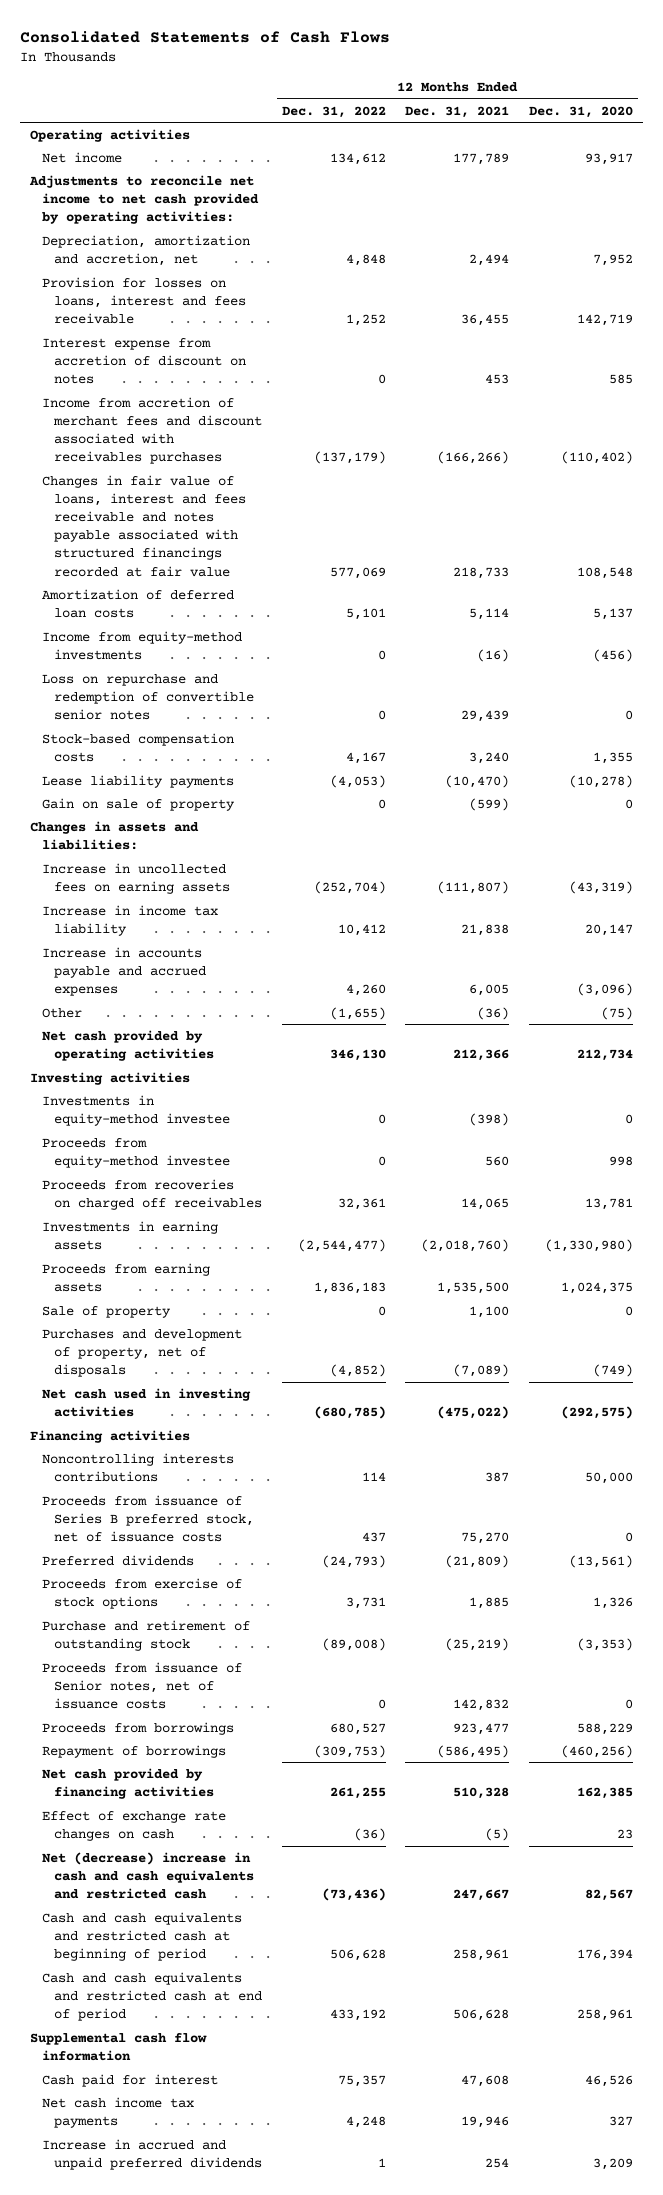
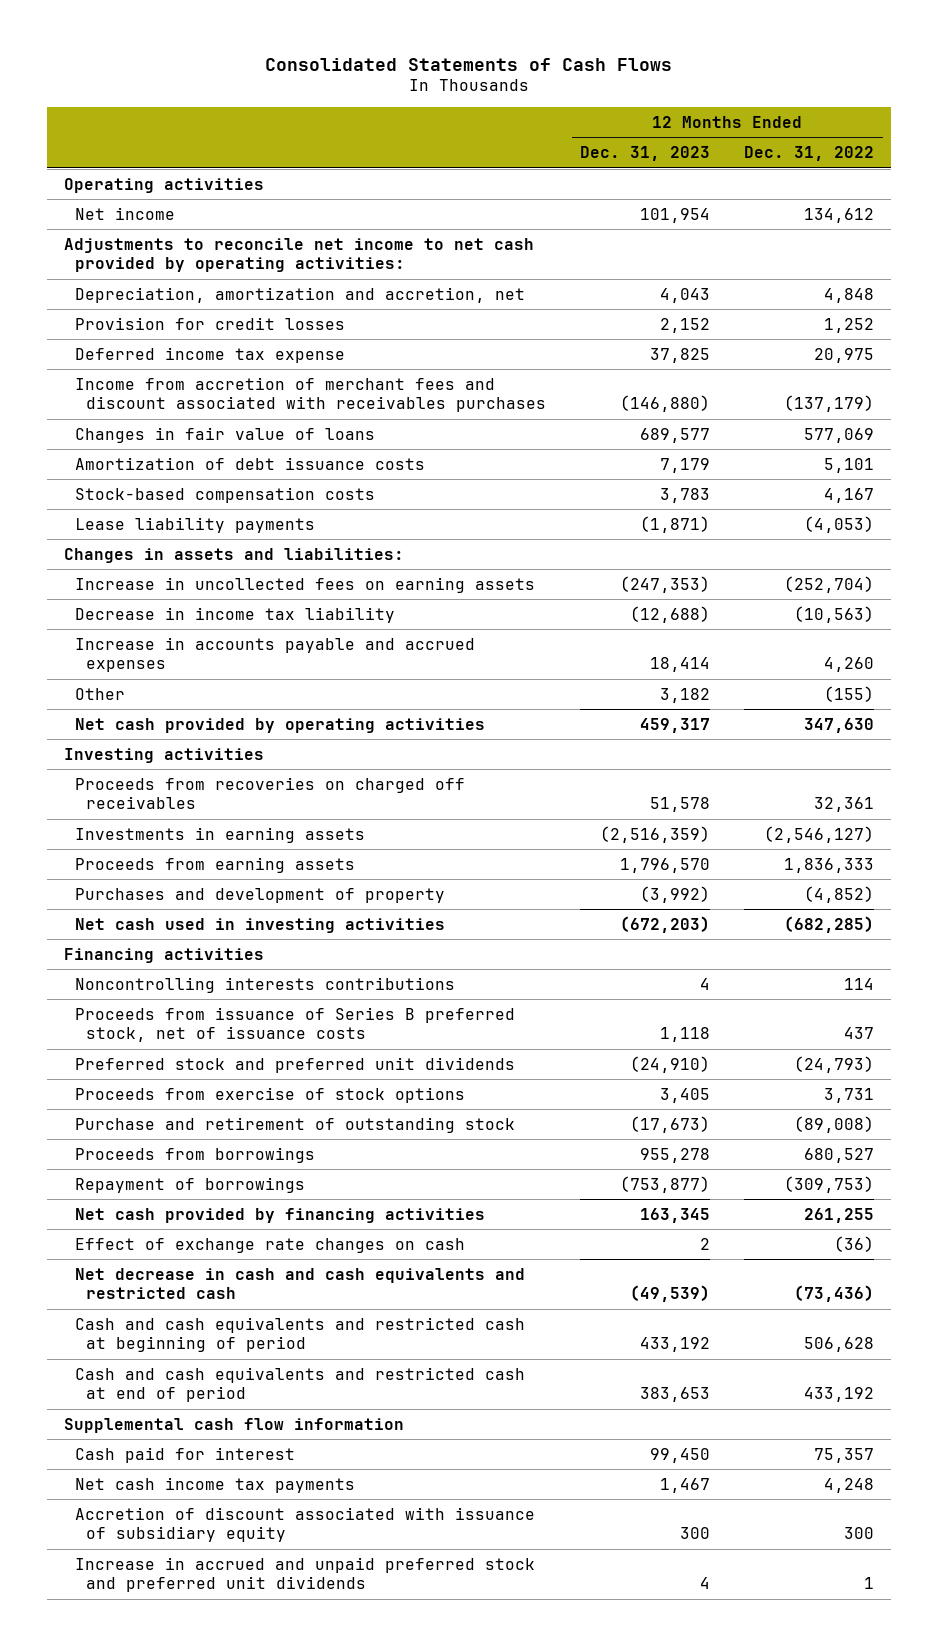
[405,105,510,118] Dec. 31, 2021 -> none
[529,105,634,118] Dec. 31, 2020 -> none
none -> [580,146,711,162] Dec. 31, 2023
[41,337,247,385] Interest expense from accretion of discount on notes -> none
[41,276,247,325] Provision for losses on loans, interest and fees receivable -> [74,316,345,330] Provision for credit losses
none -> [74,346,345,363] Deferred income tax expense
[41,630,242,660] Income from equity-method investments -> none
[41,673,255,721] Loss on repurchase and redemption of convertible senior notes -> none
[41,474,247,577] Changes in fair value of loans, interest and fees receivable and notes payable associated with structured financings recorded at fair value -> [74,426,375,443] Changes in fair value of loans
[41,588,234,618] Amortization of deferred loan costs -> [74,456,425,470] Amortization of debt issuance costs
[41,797,235,811] Gain on sale of property -> none
[41,904,218,936] Increase in income tax liability -> [74,606,395,623] Decrease in income tax liability
[337,923,386,936] 10,412 -> [794,605,875,623] (10,563)
[329,1006,386,1020] (1,655) -> [824,685,875,702] (155)
[329,1048,386,1061] 346,130 -> [804,717,875,733] 347,630
[41,1094,231,1126] Investments in equity-method investee -> none
[41,1137,231,1168] Proceeds from equity-method investee -> none
[41,1305,171,1318] Sale of property -> none
[297,1238,386,1252] (2,544,477) -> [764,825,875,843] (2,546,127)
[313,1281,386,1294] 1,836,183 -> [784,857,875,873] 1,836,333
[41,1328,242,1378] Purchases and development of property, net of disposals -> [74,887,445,903] Purchases and development of property
[313,1405,386,1419] (680,785) -> [784,915,875,933] (682,285)
[41,1554,194,1566] Preferred dividends -> [74,1056,515,1073] Preferred stock and preferred unit dividends
[41,1661,242,1710] Proceeds from issuance of Senior notes, net of issuance costs -> none
[41,1851,255,1900] Net (decrease) increase in cash and cash equivalents and restricted cash -> [74,1267,525,1300] Net decrease in cash and cash equivalents and restricted cash
none -> [74,1506,535,1543] Accretion of discount associated with issuance of subsidiary equity
[41,2138,263,2170] Increase in accrued and unpaid preferred dividends -> [74,1556,535,1593] Increase in accrued and unpaid preferred stock and preferred unit dividends

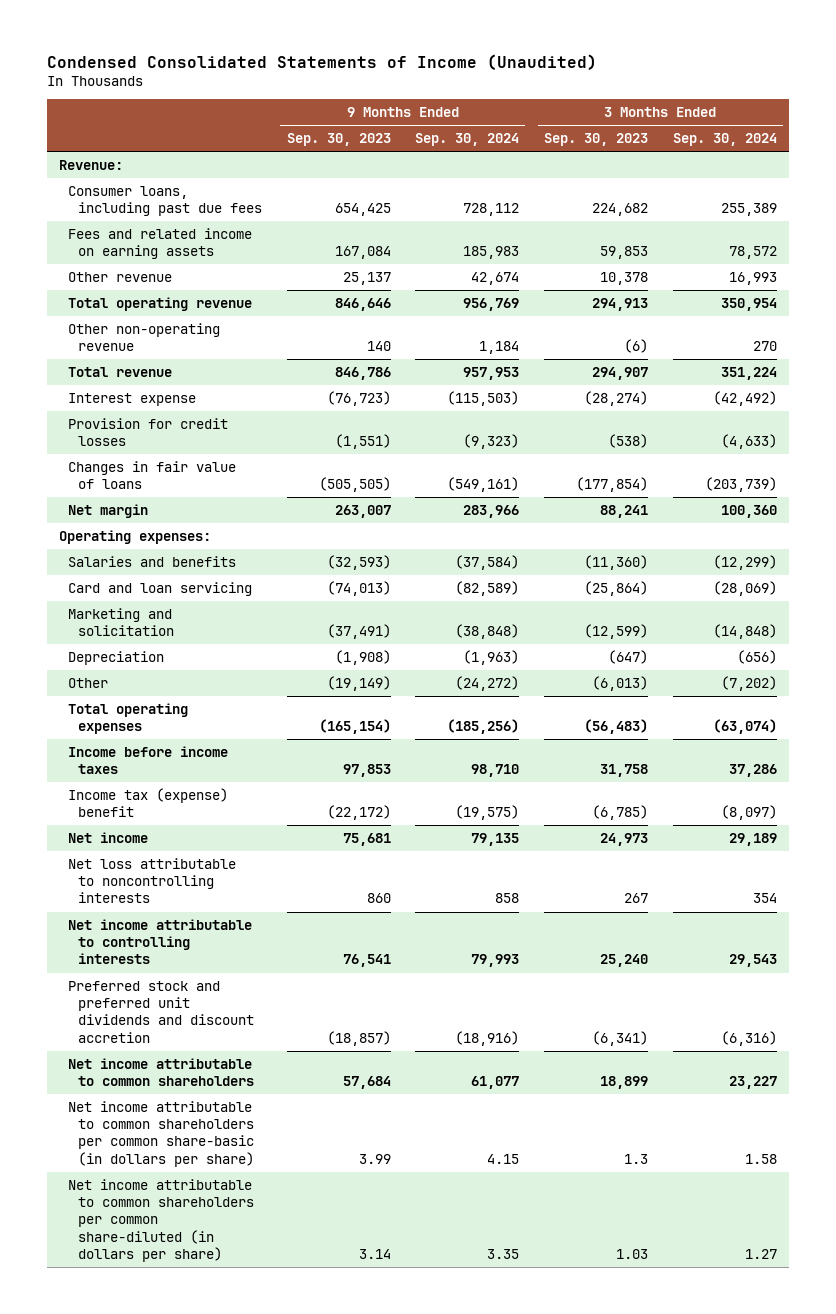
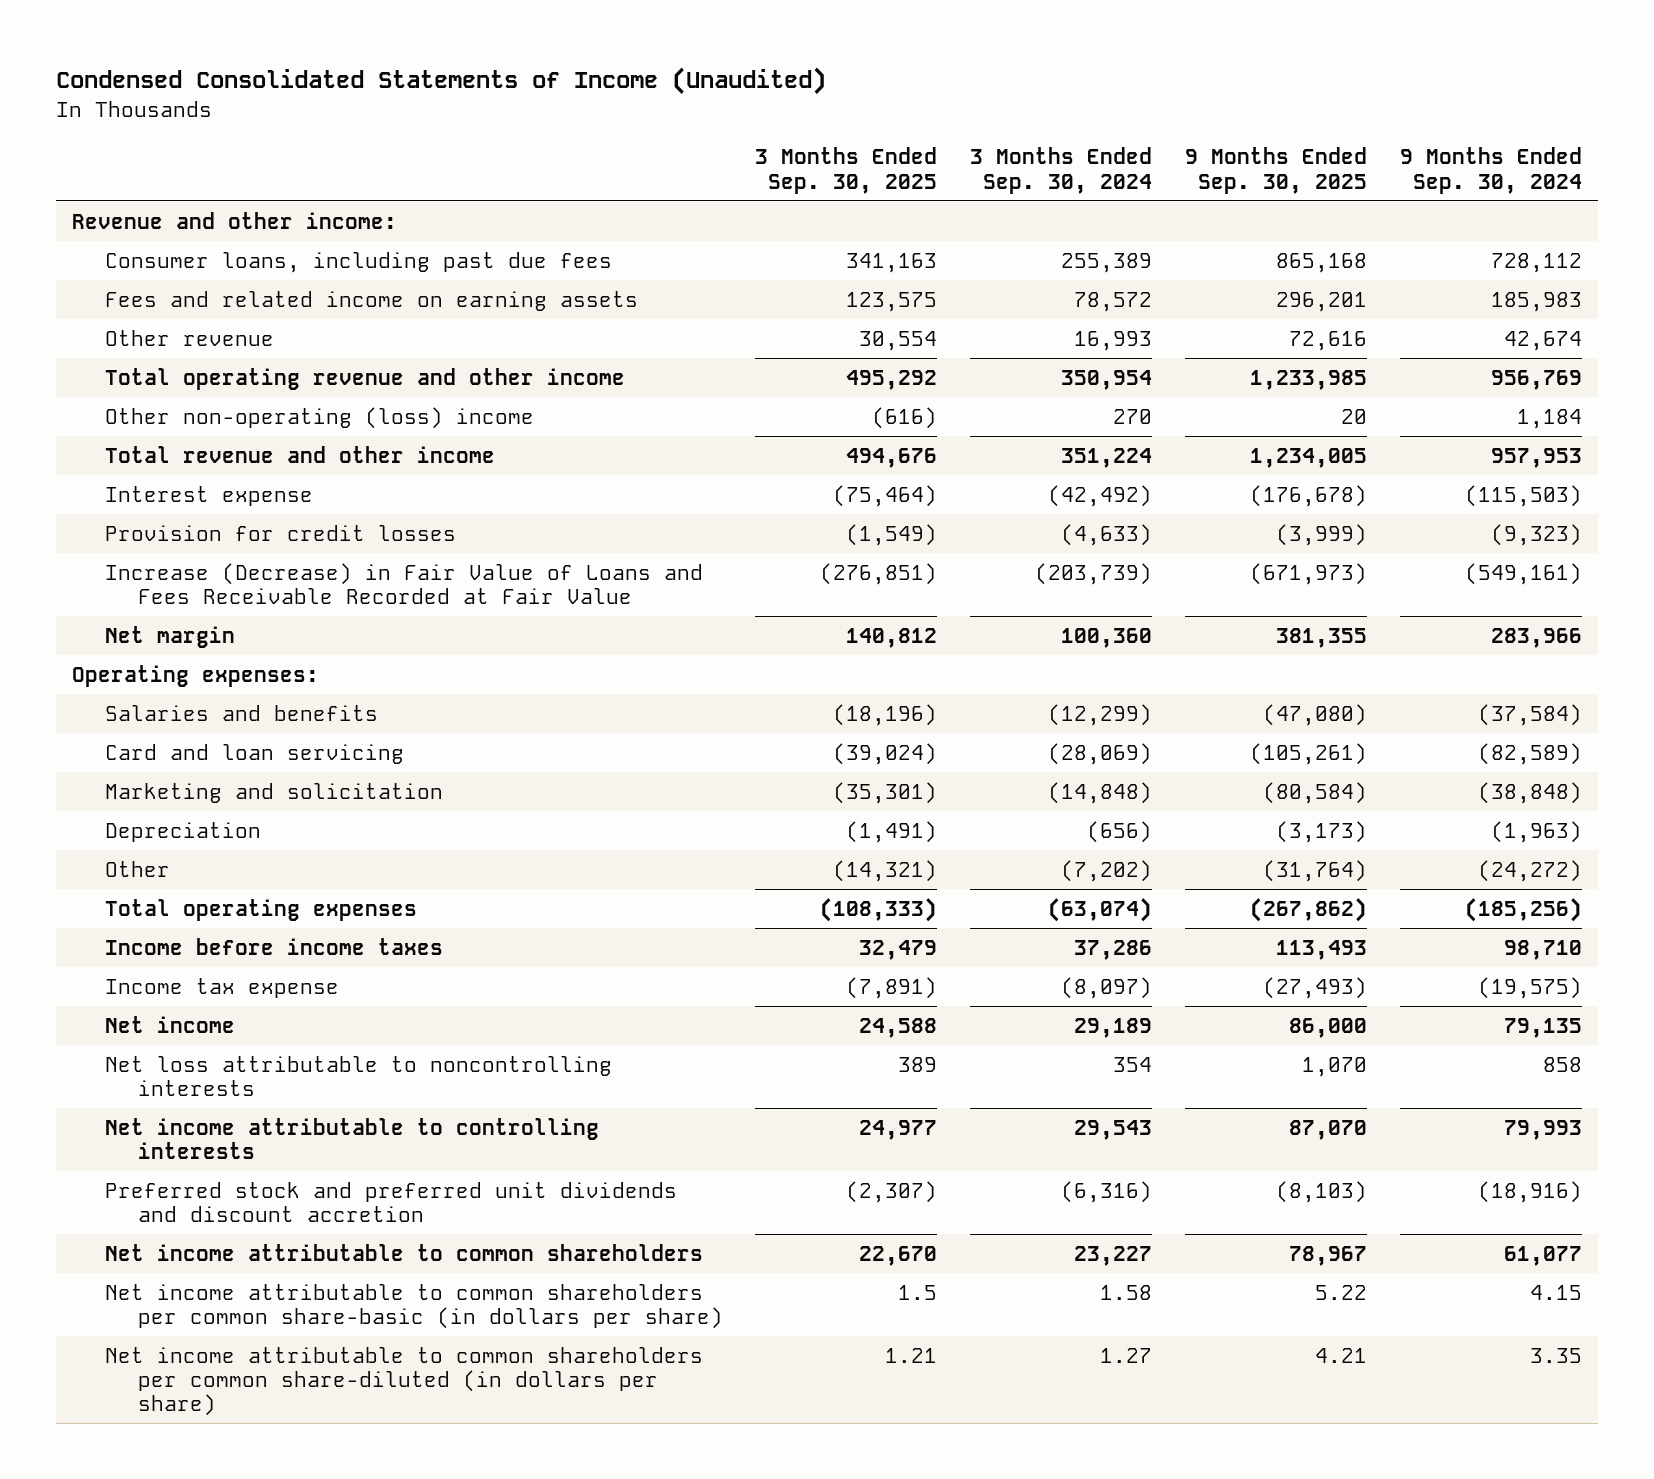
[286,133,391,147] Sep. 30, 2023 -> none
[543,133,648,147] Sep. 30, 2023 -> none
none -> [755,147,938,194] 3 Months Ended Sep. 30, 2025
none -> [1185,147,1368,194] 9 Months Ended Sep. 30, 2025
[58,159,123,170] Revenue: -> [72,211,398,229] Revenue and other income:
[68,296,253,311] Total operating revenue -> [104,367,625,390] Total operating revenue and other income
[68,322,221,352] Other non-operating revenue -> [104,406,534,429] Other non-operating (loss) income
[68,366,173,377] Total revenue -> [104,445,495,463] Total revenue and other income
[68,460,237,490] Changes in fair value of loans -> [104,562,703,605] Increase (Decrease) in Fair Value of Loans and Fees Receivable Recorded at Fair Value
[68,787,229,818] Income tax (expense) benefit -> [104,977,339,998] Income tax expense

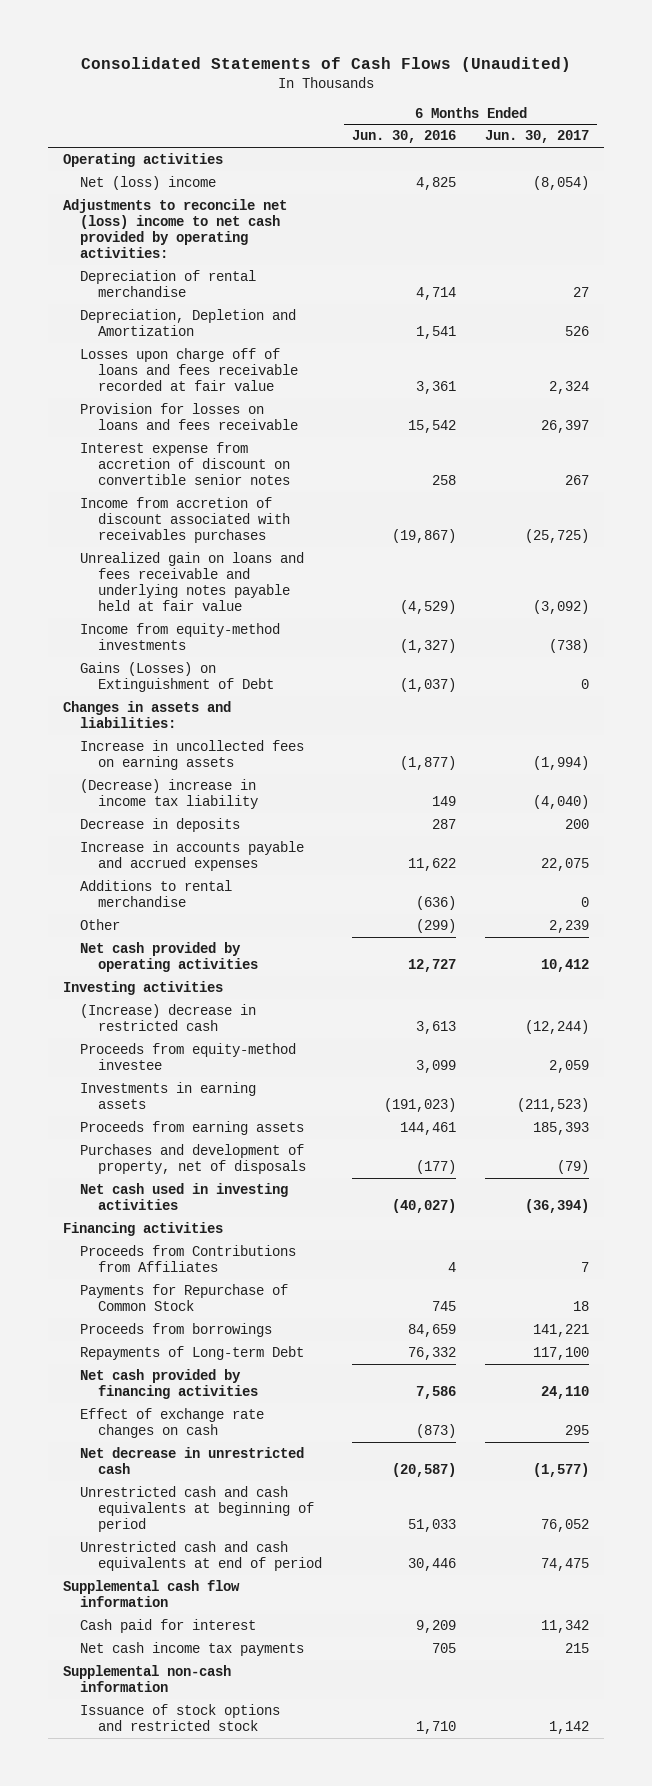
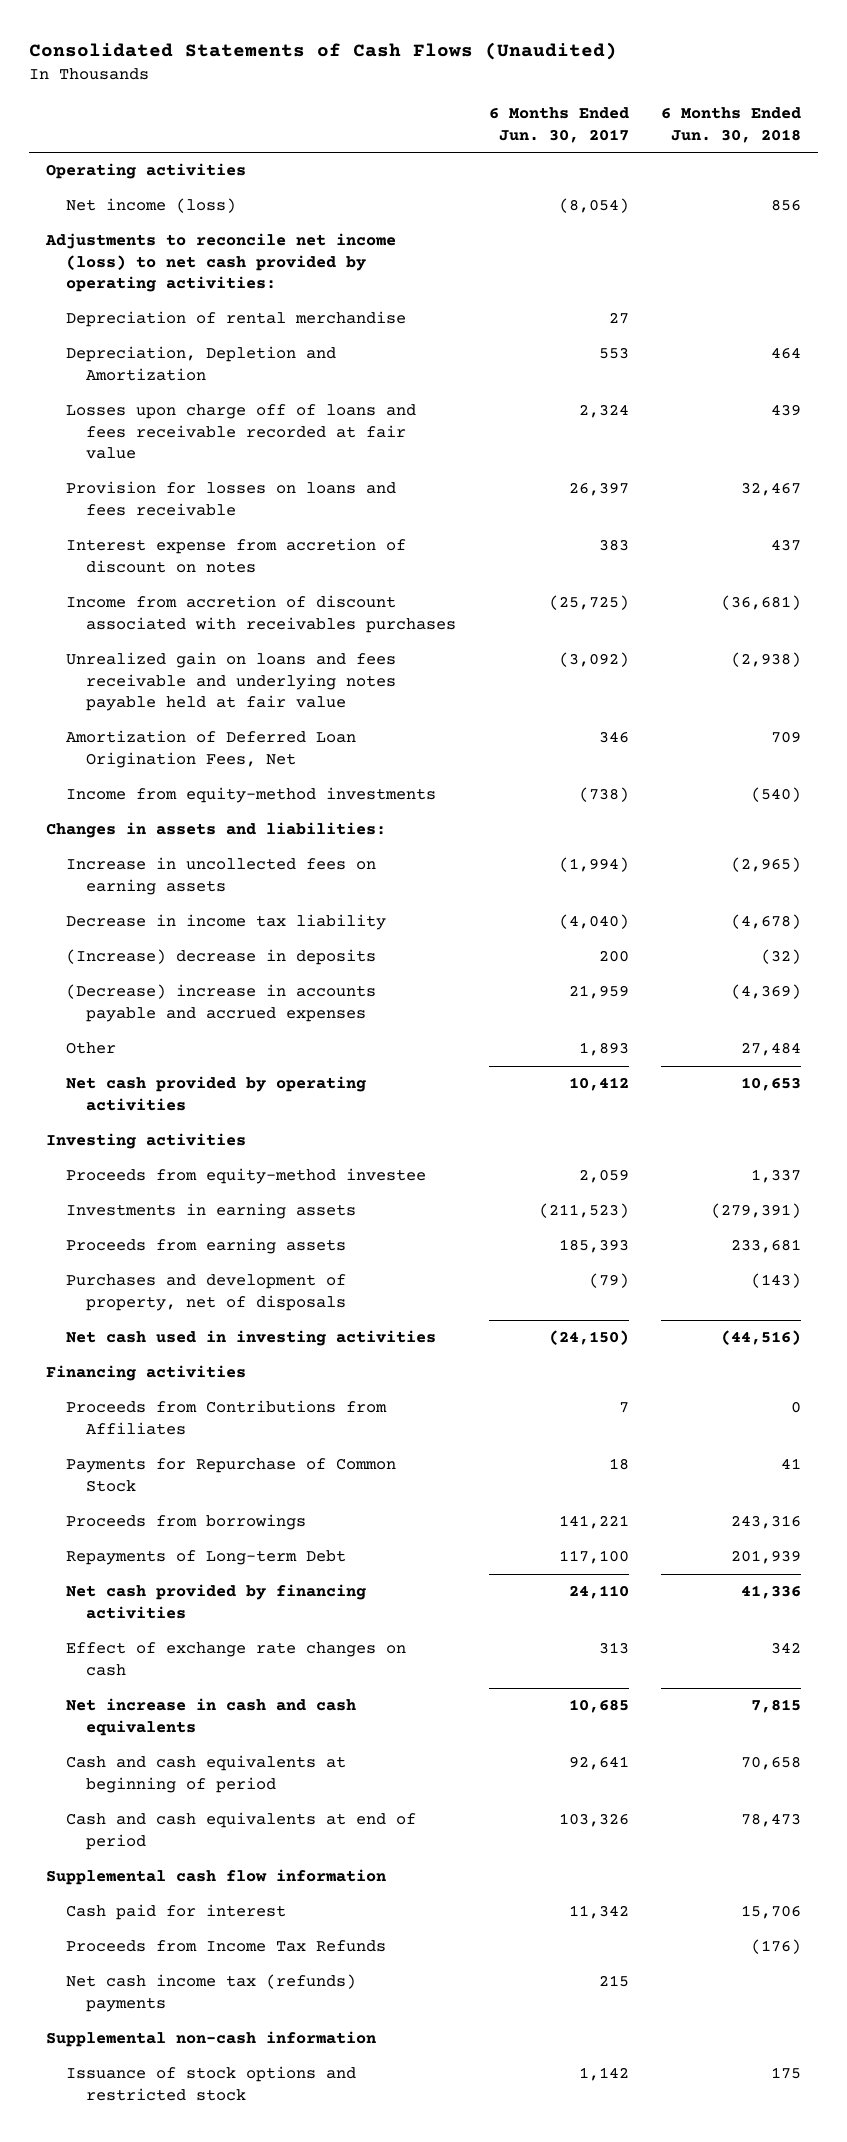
[351,130,456,144] Jun. 30, 2016 -> none
none -> [661,107,802,143] 6 Months Ended Jun. 30, 2018
[80,175,217,190] Net (loss) income -> [65,198,236,214] Net income (loss)
[62,198,287,259] Adjustments to reconcile net (loss) income to net cash provided by operating activities: -> [44,233,396,293] Adjustments to reconcile net income (loss) to net cash provided by operating activities:
[565,325,590,336] 526 -> [598,347,629,360] 553
[80,441,291,486] Interest expense from accretion of discount on convertible senior notes -> [65,538,406,573] Interest expense from accretion of discount on notes
[565,475,590,486] 267 -> [598,539,629,552] 383
none -> [65,730,356,768] Amortization of Deferred Loan Origination Fees, Net
[80,661,275,692] Gains (Losses) on Extinguishment of Debt -> none
[80,879,233,907] Additions to rental merchandise -> none
[80,778,259,809] (Decrease) increase in income tax liability -> [65,914,386,931] Decrease in income tax liability
[80,817,241,832] Decrease in deposits -> [65,949,376,966] (Increase) decrease in deposits
[80,840,305,871] Increase in accounts payable and accrued expenses -> [65,984,376,1022] (Decrease) increase in accounts payable and accrued expenses
[541,857,590,871] 22,075 -> [568,985,629,1000] 21,959
[549,919,590,933] 2,239 -> [578,1042,629,1057] 1,893
[80,1003,257,1031] (Increase) decrease in restricted cash -> none
[525,1198,590,1213] (36,394) -> [548,1330,629,1346] (24,150)
[565,1424,590,1435] 295 -> [598,1642,629,1655] 313
[80,1446,305,1474] Net decrease in unrestricted cash -> [65,1698,356,1736] Net increase in cash and cash equivalents
[533,1462,590,1477] (1,577) -> [568,1699,629,1714] 10,685
[80,1485,315,1533] Unrestricted cash and cash equivalents at beginning of period -> [65,1755,346,1793] Cash and cash equivalents at beginning of period
[541,1519,590,1533] 76,052 -> [568,1756,629,1771] 92,641
[80,1540,323,1571] Unrestricted cash and cash equivalents at end of period -> [65,1812,416,1850] Cash and cash equivalents at end of period
[541,1557,590,1571] 74,475 -> [558,1813,629,1828] 103,326
none -> [65,1940,386,1953] Proceeds from Income Tax Refunds
[80,1641,305,1656] Net cash income tax payments -> [65,1974,356,2012] Net cash income tax (refunds) payments

